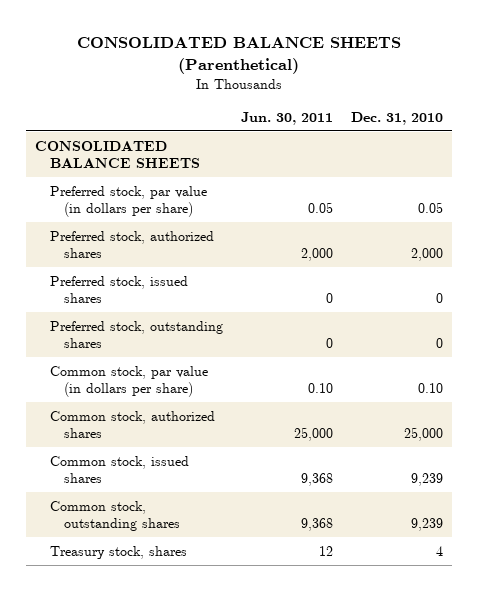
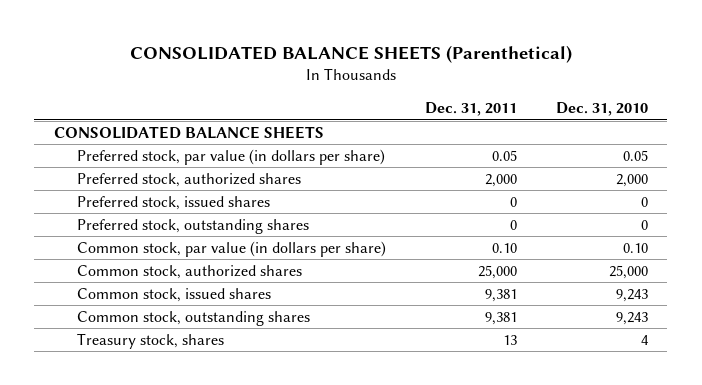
[240,111,333,125] Jun. 30, 2011 -> none
none -> [424,102,517,117] Dec. 31, 2011
[410,472,443,486] 9,239 -> [615,288,648,302] 9,243
[410,517,443,531] 9,239 -> [615,311,648,325] 9,243

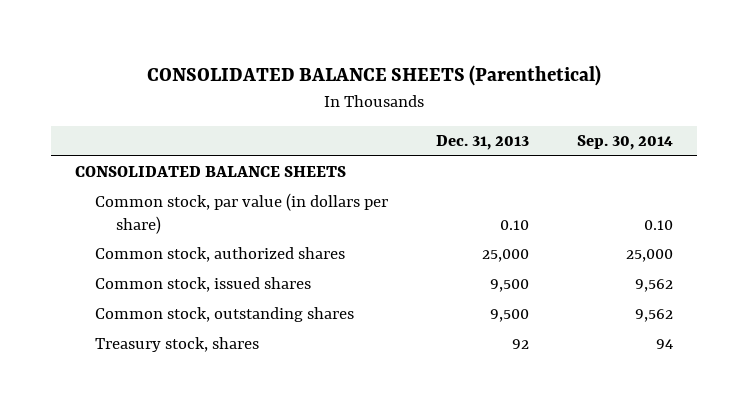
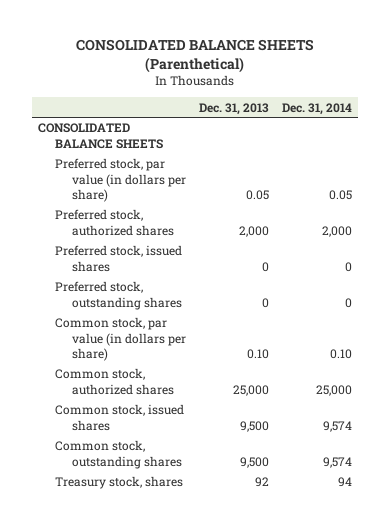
[577,135,674,151] Sep. 30, 2014 -> none
none -> [281,102,352,115] Dec. 31, 2014
none -> [55,158,187,203] Preferred stock, par value (in dollars per share)
none -> [55,209,175,236] Preferred stock, authorized shares
none -> [55,245,183,272] Preferred stock, issued shares
none -> [55,281,183,310] Preferred stock, outstanding shares

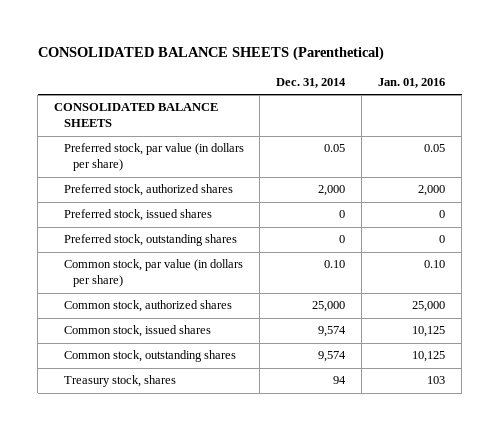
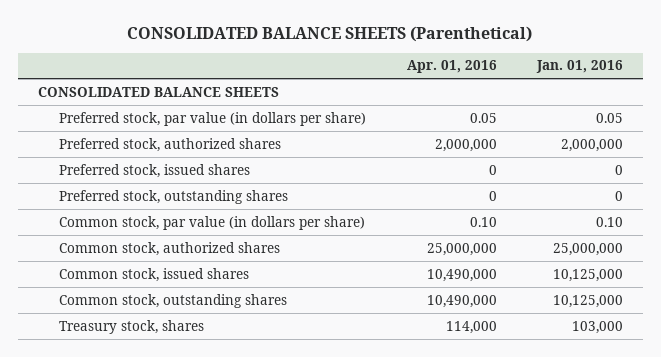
[276,77,347,88] Dec. 31, 2014 -> none
none -> [406,60,497,74] Apr. 01, 2016
[418,185,446,197] 2,000 -> [561,138,624,152] 2,000,000
[412,301,446,313] 25,000 -> [553,242,624,256] 25,000,000
[412,326,446,338] 10,125 -> [553,268,624,282] 10,125,000
[412,351,446,363] 10,125 -> [553,294,624,308] 10,125,000
[427,376,446,385] 103 -> [572,320,624,334] 103,000

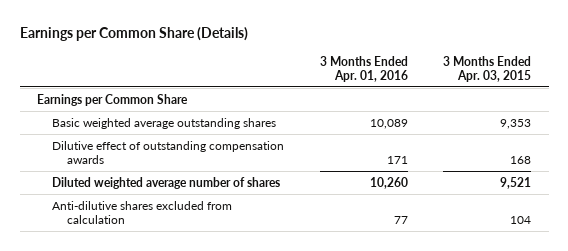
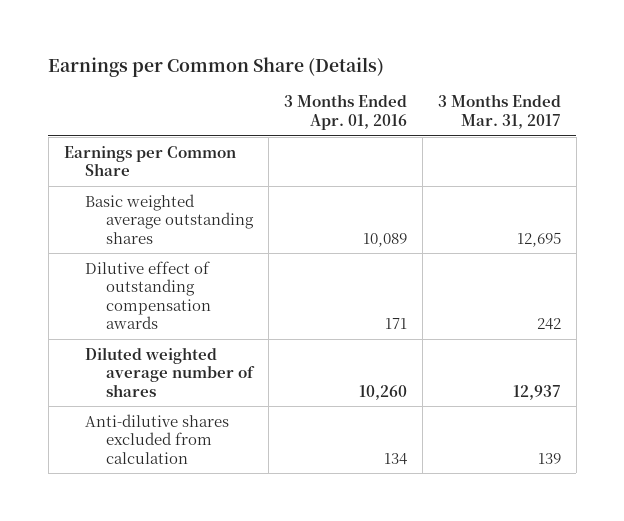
[443,55,532,82] 3 Months Ended Apr. 03, 2015 -> none
none -> [437,94,561,129] 3 Months Ended Mar. 31, 2017
[393,215,408,224] 77 -> [383,452,407,465] 134

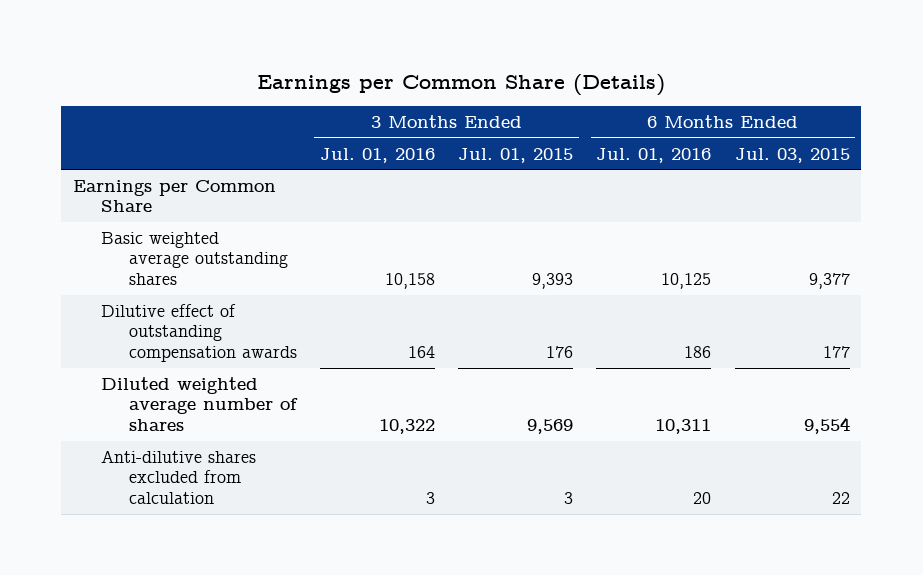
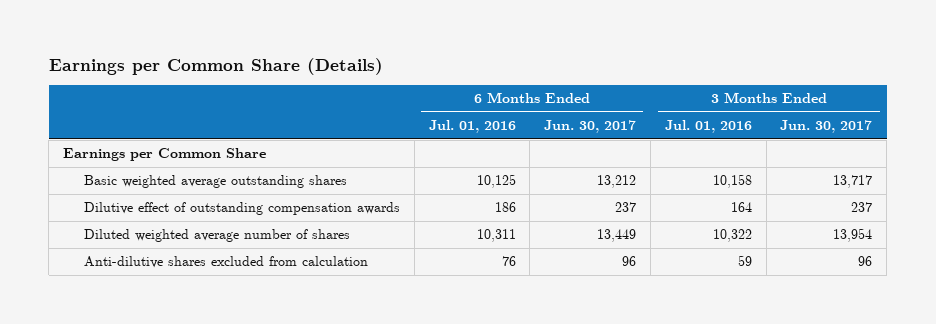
[458,147,574,163] Jul. 01, 2015 -> none
[734,147,850,163] Jul. 03, 2015 -> none
none -> [544,120,637,134] Jun. 30, 2017
none -> [780,120,873,134] Jun. 30, 2017
[425,492,435,505] 3 -> [737,255,752,267] 59
[693,492,712,505] 20 -> [501,256,516,267] 76

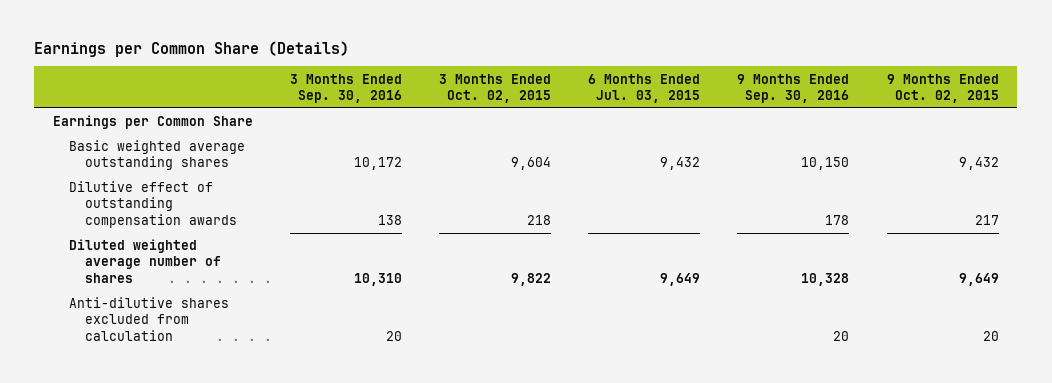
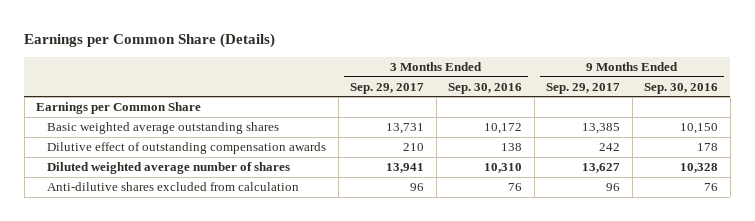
[439,73,552,103] 3 Months Ended Oct. 02, 2015 -> none
[588,73,701,103] 6 Months Ended Jul. 03, 2015 -> none
[886,73,999,103] 9 Months Ended Oct. 02, 2015 -> none
none -> [350,82,425,94] Sep. 29, 2017
none -> [546,82,621,94] Sep. 29, 2017
[386,330,403,341] 20 -> [508,182,523,191] 76
[833,330,850,341] 20 -> [704,182,719,191] 76

